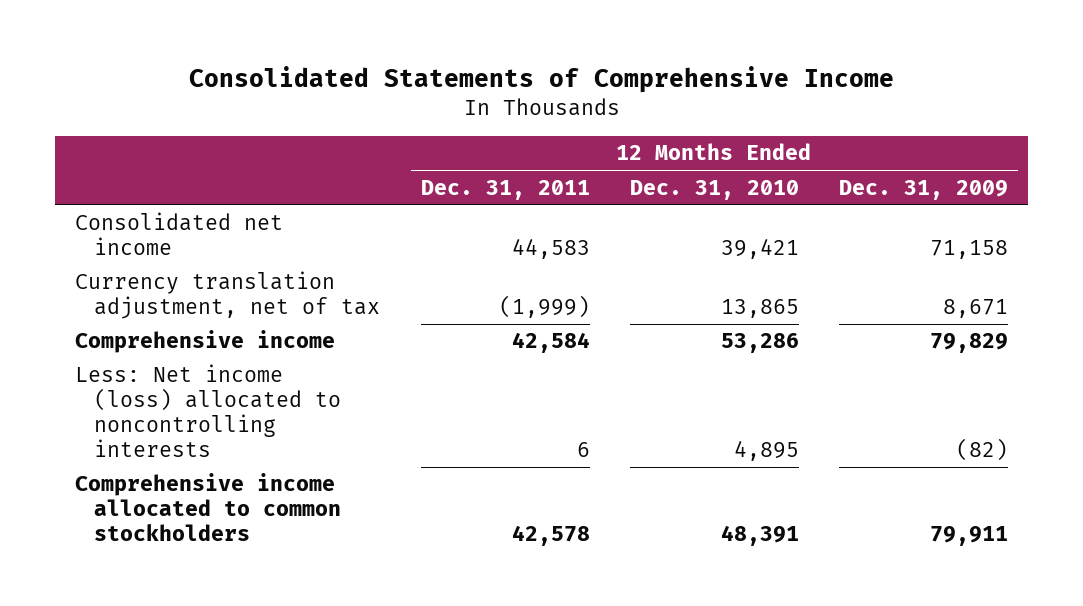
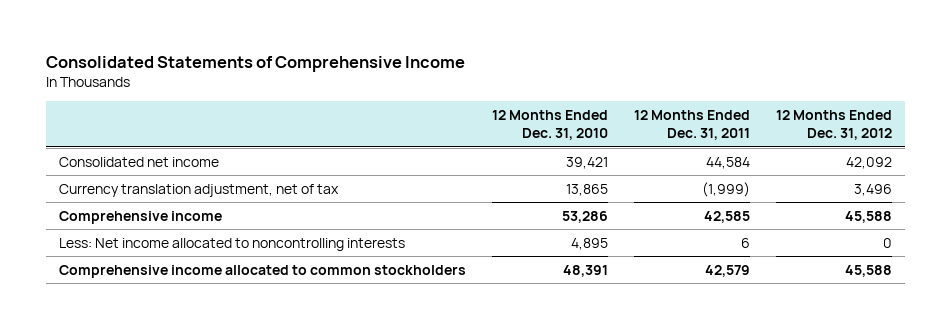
[839,179,1009,200] Dec. 31, 2009 -> none
none -> [776,110,893,141] 12 Months Ended Dec. 31, 2012
[511,238,590,260] 44,583 -> [706,156,751,169] 44,584
[511,332,590,354] 42,584 -> [704,210,751,223] 42,585
[75,364,342,457] Less: Net income (loss) allocated to noncontrolling interests -> [58,237,405,251] Less: Net income allocated to noncontrolling interests
[511,524,590,546] 42,578 -> [705,264,751,277] 42,579

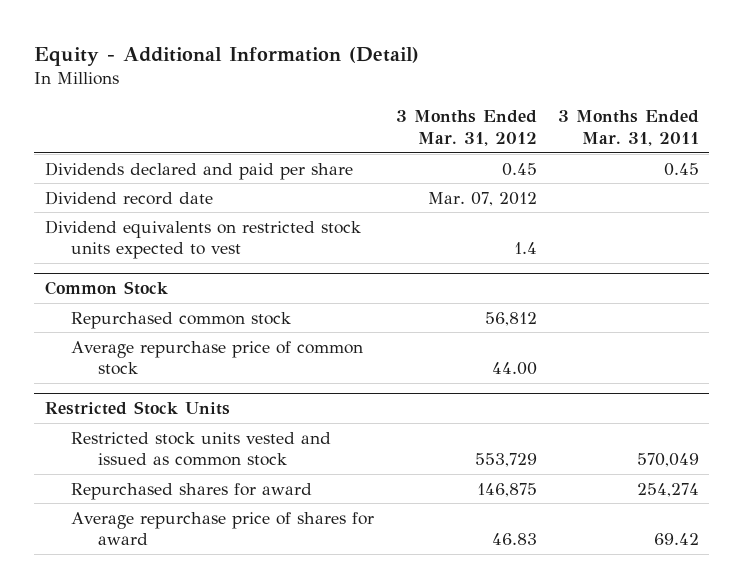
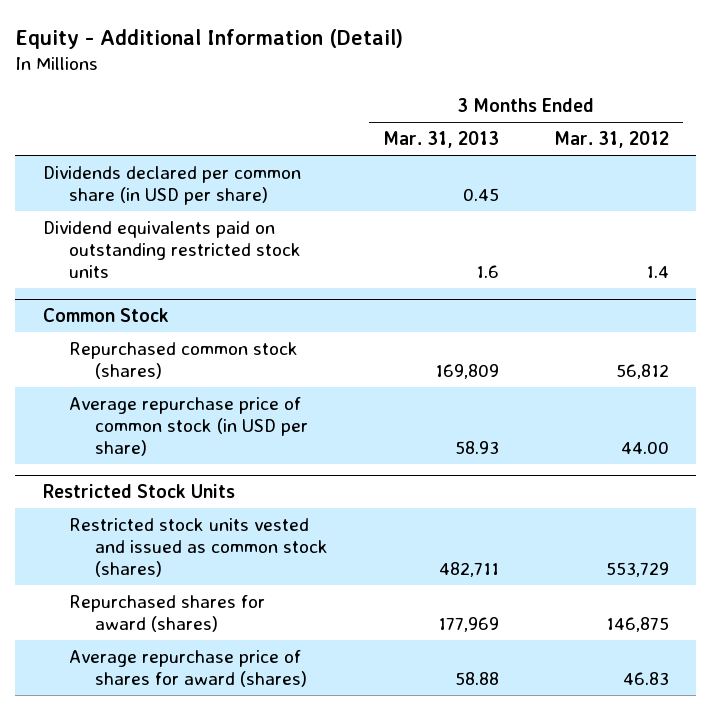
[557,110,699,146] 3 Months Ended Mar. 31, 2011 -> none
none -> [382,131,499,149] Mar. 31, 2013
[44,161,353,180] Dividends declared and paid per share -> none
[44,190,213,205] Dividend record date -> none
none -> [42,166,301,206] Dividends declared per common share (in USD per share)
[44,219,361,260] Dividend equivalents on restricted stock units expected to vest -> [42,221,301,279] Dividend equivalents paid on outstanding restricted stock units
[71,311,292,329] Repurchased common stock -> [68,342,298,380] Repurchased common stock (shares)
[71,340,364,376] Average repurchase price of common stock -> [68,397,308,457] Average repurchase price of common stock (in USD per share)
[71,431,332,467] Restricted stock units vested and issued as common stock -> [68,518,328,578] Restricted stock units vested and issued as common stock (shares)
[71,482,313,500] Repurchased shares for award -> [68,595,265,633] Repurchased shares for award (shares)
[71,511,375,546] Average repurchase price of shares for award -> [68,650,307,688] Average repurchase price of shares for award (shares)

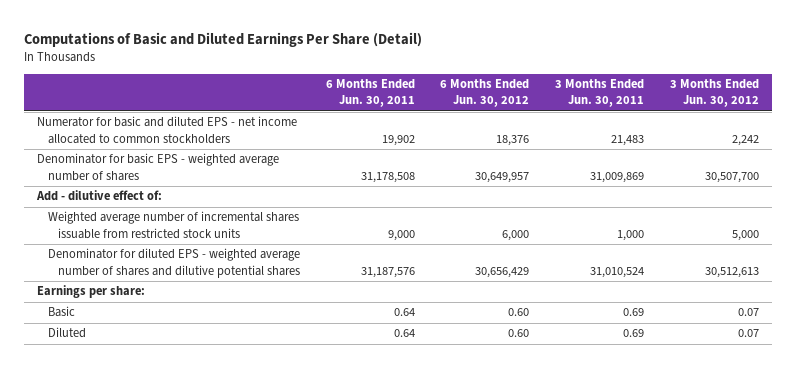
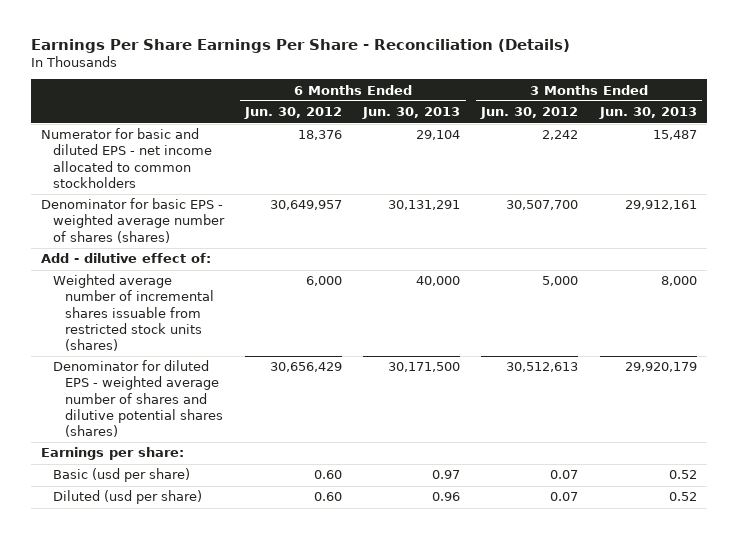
[24,31,423,47] Computations of Basic and Diluted Earnings Per Share (Detail) -> [30,38,570,53] Earnings Per Share Earnings Per Share - Reconciliation (Details)
[325,79,415,108] 6 Months Ended Jun. 30, 2011 -> none
[555,79,645,108] 3 Months Ended Jun. 30, 2011 -> none
none -> [362,107,461,120] Jun. 30, 2013
none -> [598,107,697,120] Jun. 30, 2013
[37,153,280,181] Denominator for basic EPS - weighted average number of shares -> [41,198,226,243] Denominator for basic EPS - weighted average number of shares (shares)
[47,211,299,239] Weighted average number of incremental shares issuable from restricted stock units -> [53,274,214,351] Weighted average number of incremental shares issuable from restricted stock units (shares)
[47,248,301,278] Denominator for diluted EPS - weighted average number of shares and dilutive potential shares -> [53,360,223,437] Denominator for diluted EPS - weighted average number of shares and dilutive potential shares (shares)
[47,306,75,318] Basic -> [53,468,191,483] Basic (usd per share)
[47,327,86,339] Diluted -> [53,490,203,505] Diluted (usd per share)

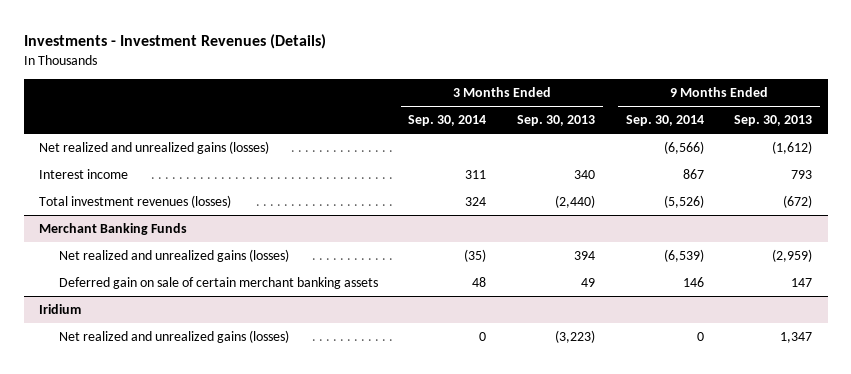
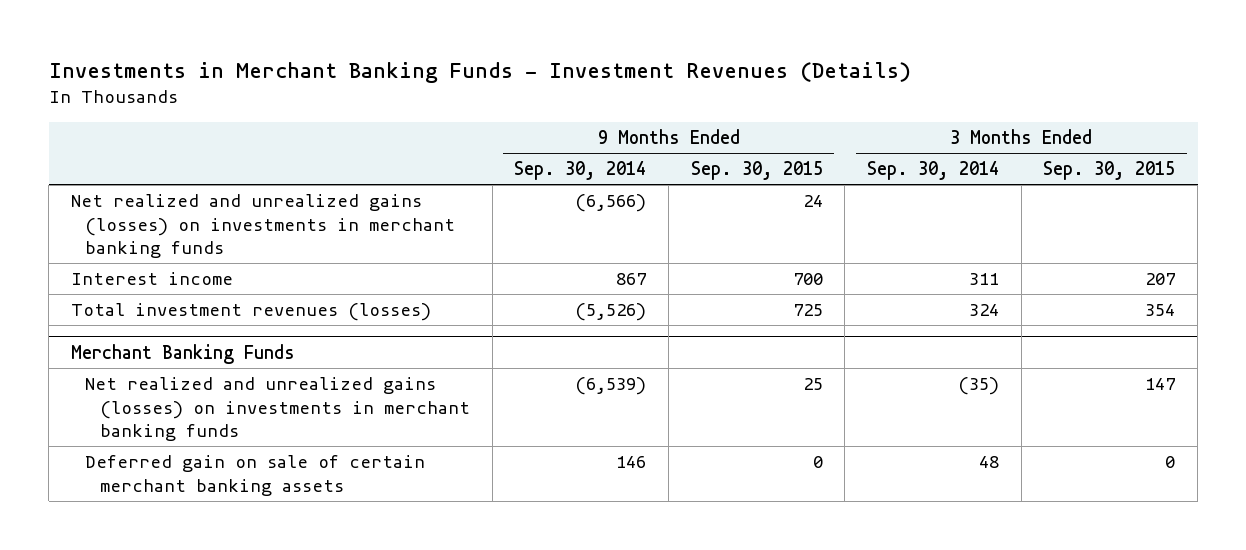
[23,33,326,49] Investments - Investment Revenues (Details) -> [48,61,911,83] Investments in Merchant Banking Funds - Investment Revenues (Details)
[516,115,595,127] Sep. 30, 2013 -> none
[734,115,813,127] Sep. 30, 2013 -> none
none -> [690,161,823,181] Sep. 30, 2015
none -> [1043,161,1176,181] Sep. 30, 2015
[39,141,270,155] Net realized and unrealized gains (losses) -> [70,194,456,259] Net realized and unrealized gains (losses) on investments in merchant banking funds
[58,249,289,263] Net realized and unrealized gains (losses) -> [85,377,471,442] Net realized and unrealized gains (losses) on investments in merchant banking funds
[39,304,82,315] Iridium -> none
[58,330,289,344] Net realized and unrealized gains (losses) -> none

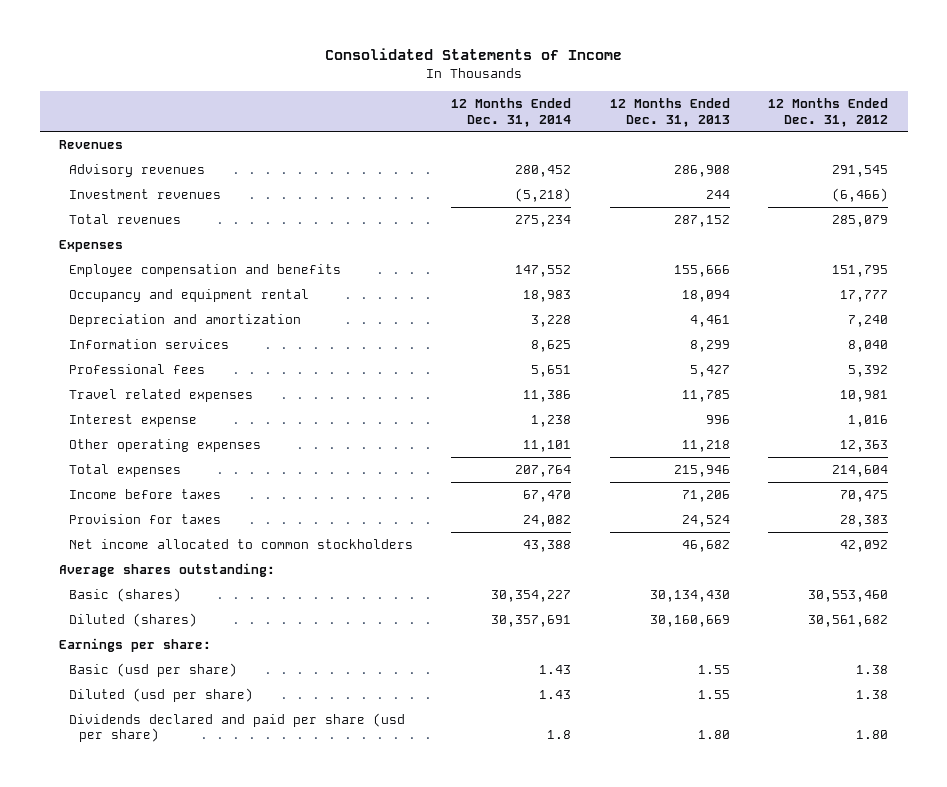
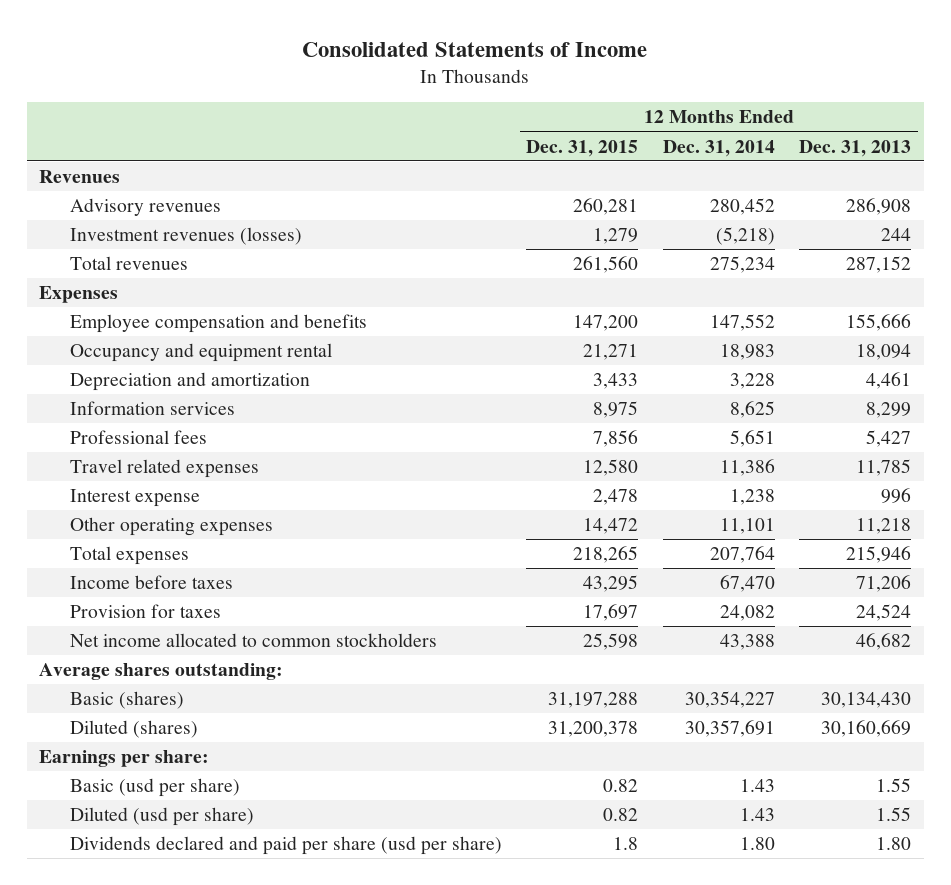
[768,98,889,127] 12 Months Ended Dec. 31, 2012 -> none
none -> [526,139,639,157] Dec. 31, 2015
[68,189,221,200] Investment revenues -> [69,227,302,246] Investment revenues (losses)
[547,730,572,740] 1.8 -> [739,837,775,851] 1.80

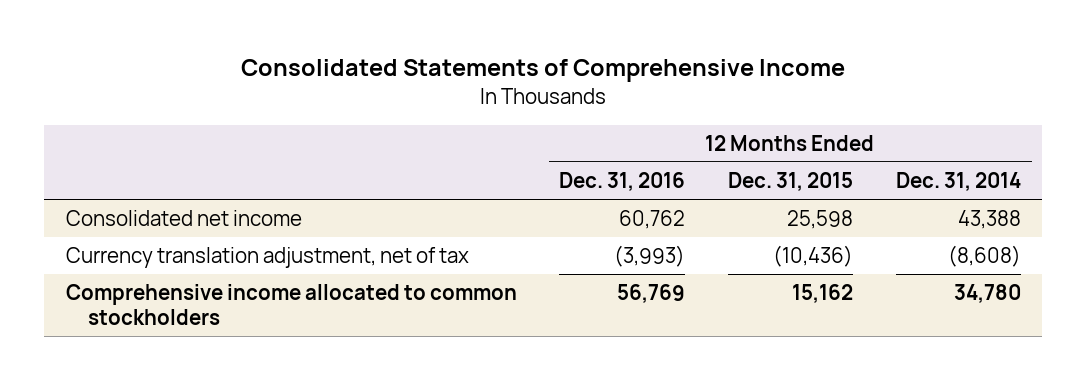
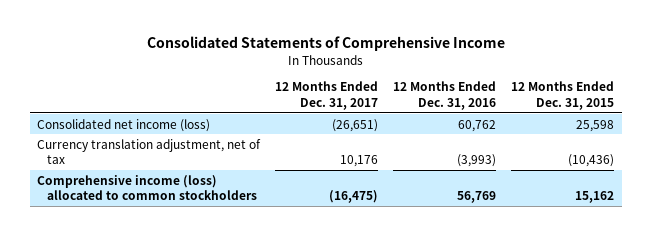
[895,171,1021,191] Dec. 31, 2014 -> none
none -> [275,81,379,110] 12 Months Ended Dec. 31, 2017
[65,210,302,227] Consolidated net income -> [37,118,211,132] Consolidated net income (loss)
[65,284,517,326] Comprehensive income allocated to common stockholders -> [37,174,258,201] Comprehensive income (loss) allocated to common stockholders

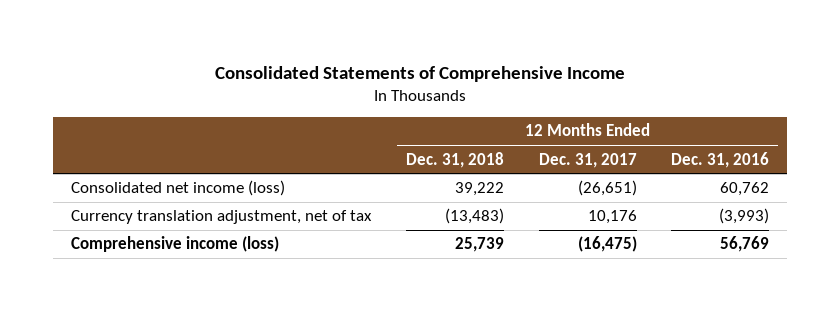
[511,81,615,110] 12 Months Ended Dec. 31, 2015 -> none
none -> [405,151,504,168] Dec. 31, 2018
[37,174,258,201] Comprehensive income (loss) allocated to common stockholders -> [70,236,279,253] Comprehensive income (loss)

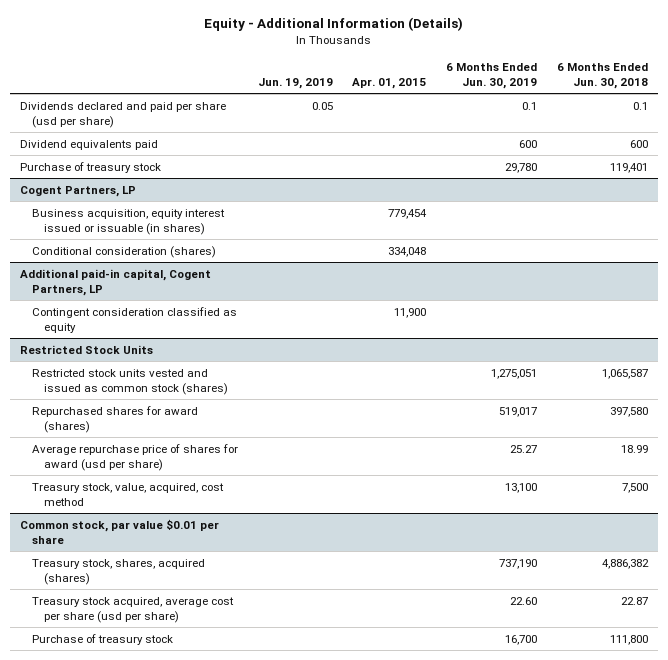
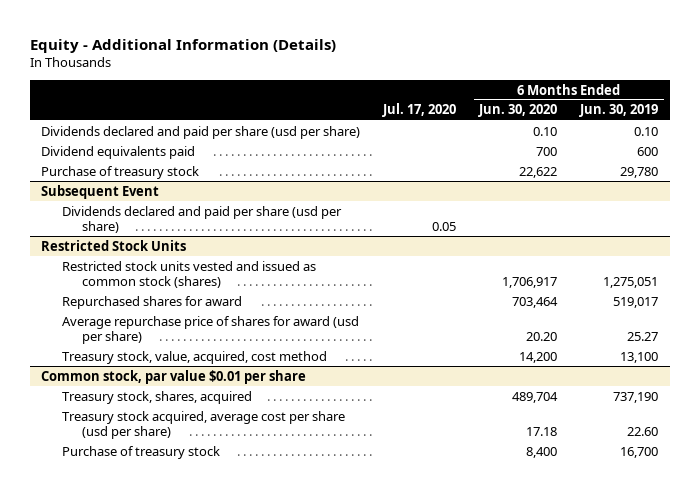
[257,78,333,90] Jun. 19, 2019 -> none
[352,78,427,90] Apr. 01, 2015 -> none
[557,63,649,90] 6 Months Ended Jun. 30, 2018 -> none
none -> [382,103,457,118] Jul. 17, 2020
none -> [478,104,558,118] Jun. 30, 2020
[522,101,538,110] 0.1 -> [634,126,659,136] 0.10
[19,185,136,197] Cogent Partners, LP -> none
[31,208,225,235] Business acquisition, equity interest issued or issuable (in shares) -> none
[31,245,216,258] Conditional consideration (shares) -> none
[19,268,211,296] Additional paid-in capital, Cogent Partners, LP -> none
[31,306,237,333] Contingent consideration classified as equity -> none
none -> [41,184,160,199] Subsequent Event
none -> [61,205,342,234] Dividends declared and paid per share (usd per share)
[31,405,198,433] Repurchased shares for award (shares) -> [61,295,242,309] Repurchased shares for award
[31,558,205,585] Treasury stock, shares, acquired (shares) -> [61,390,252,404] Treasury stock, shares, acquired

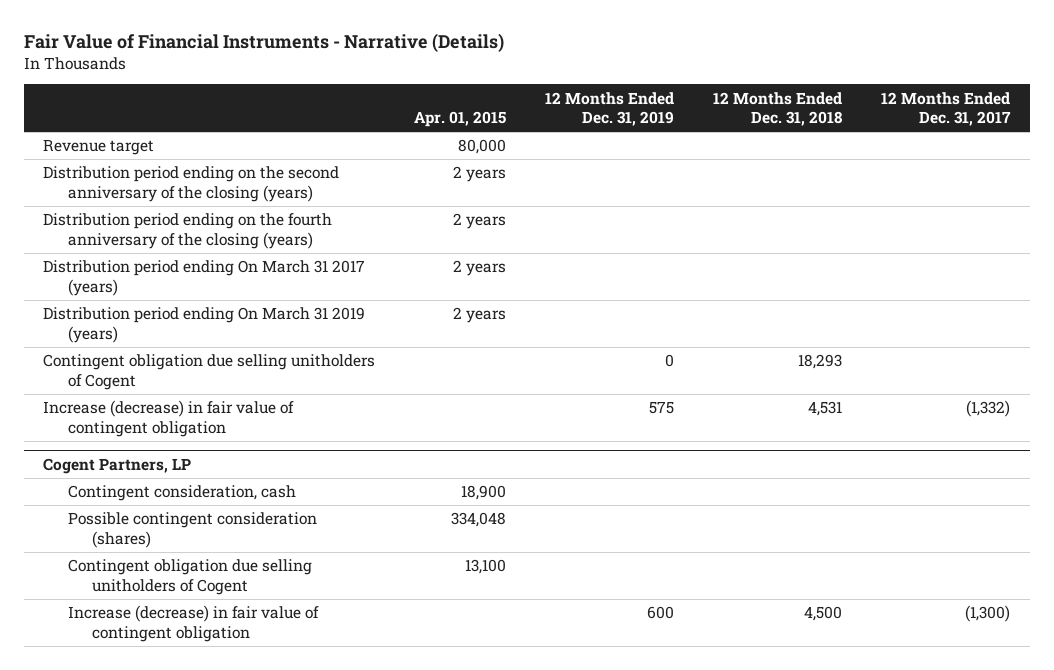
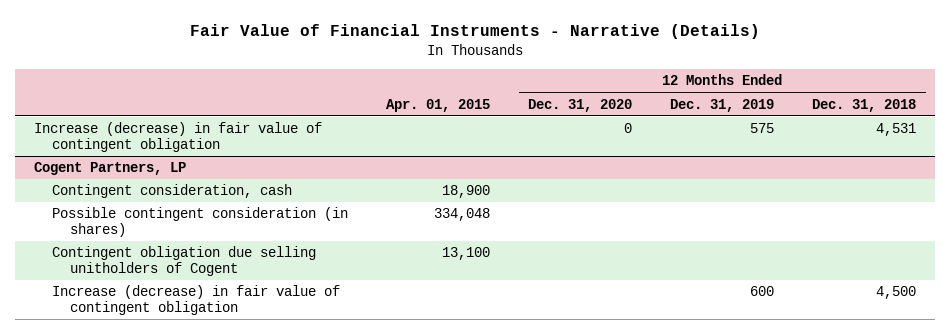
[881,91,1012,127] 12 Months Ended Dec. 31, 2017 -> none
none -> [528,98,633,112] Dec. 31, 2020
[43,140,155,156] Revenue target -> none
[43,166,340,203] Distribution period ending on the second anniversary of the closing (years) -> none
[43,213,333,250] Distribution period ending on the fourth anniversary of the closing (years) -> none
[43,260,366,297] Distribution period ending On March 31 2017 (years) -> none
[43,307,366,344] Distribution period ending On March 31 2019 (years) -> none
[43,354,376,391] Contingent obligation due selling unitholders of Cogent -> none
[67,512,317,549] Possible contingent consideration (shares) -> [52,207,349,238] Possible contingent consideration (in shares)

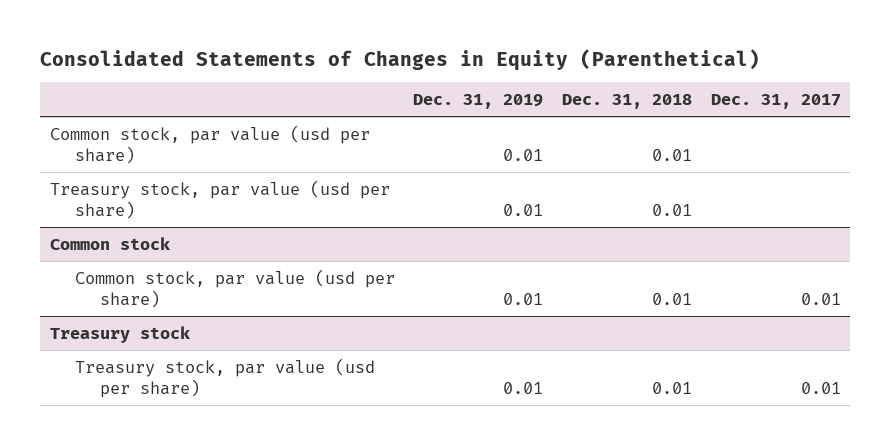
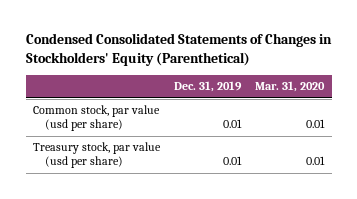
[40,48,761,71] Consolidated Statements of Changes in Equity (Parenthetical) -> [25,33,332,66] Condensed Consolidated Statements of Changes in Stockholders' Equity (Parenthetical)
[562,94,693,110] Dec. 31, 2018 -> none
[710,94,841,110] Dec. 31, 2017 -> none
none -> [255,81,326,93] Mar. 31, 2020
[49,236,170,250] Common stock -> none
[74,268,395,308] Common stock, par value (usd per share) -> none
[49,325,190,343] Treasury stock -> none
[74,357,375,398] Treasury stock, par value (usd per share) -> none

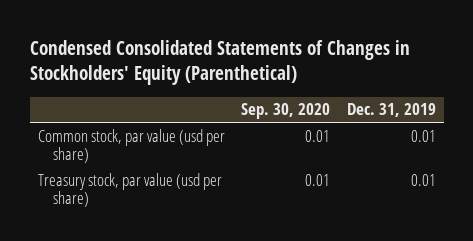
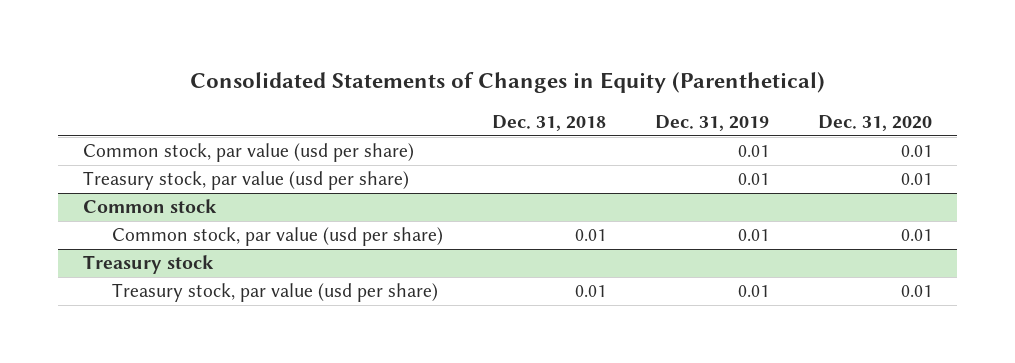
[29,39,410,86] Condensed Consolidated Statements of Changes in Stockholders' Equity (Parenthetical) -> [189,72,825,94] Consolidated Statements of Changes in Equity (Parenthetical)
[241,103,331,120] Sep. 30, 2020 -> none
none -> [492,115,607,132] Dec. 31, 2018
none -> [818,115,933,132] Dec. 31, 2020
none -> [82,199,217,214] Common stock
none -> [111,227,443,247] Common stock, par value (usd per share)
none -> [82,255,214,275] Treasury stock
none -> [111,283,438,303] Treasury stock, par value (usd per share)

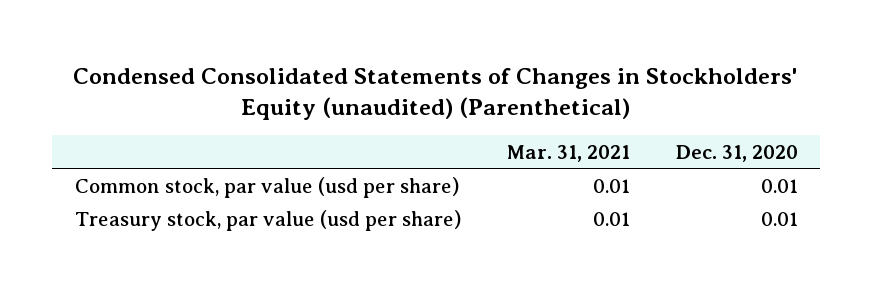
[189,72,825,94] Consolidated Statements of Changes in Equity (Parenthetical) -> [73,67,799,121] Condensed Consolidated Statements of Changes in Stockholders' Equity (unaudited) (Parenthetical)
[492,115,607,132] Dec. 31, 2018 -> none
[655,115,770,132] Dec. 31, 2019 -> none
none -> [506,144,630,162] Mar. 31, 2021
[82,199,217,214] Common stock -> none
[111,227,443,247] Common stock, par value (usd per share) -> none
[82,255,214,275] Treasury stock -> none
[111,283,438,303] Treasury stock, par value (usd per share) -> none

